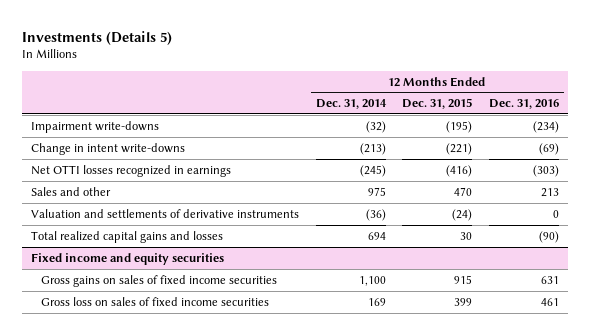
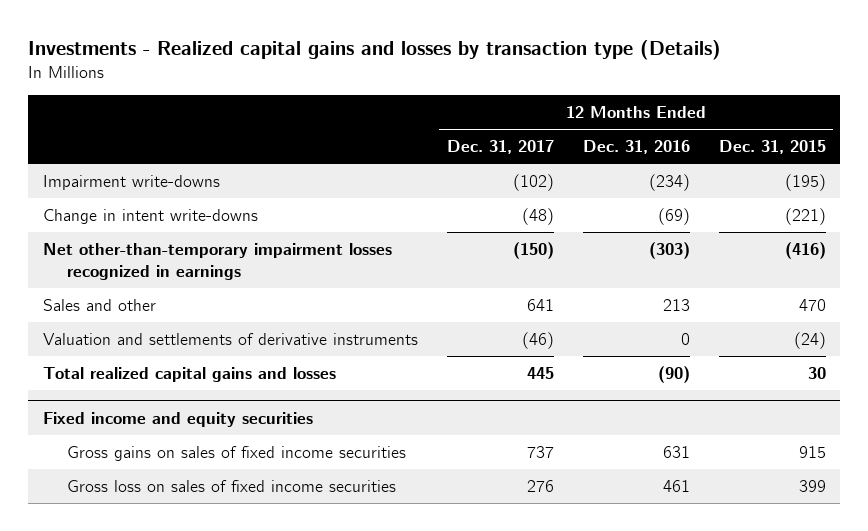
[22,30,173,45] Investments (Details 5) -> [27,39,721,60] Investments - Realized capital gains and losses by transaction type (Details)
[315,99,387,110] Dec. 31, 2014 -> none
none -> [446,140,554,155] Dec. 31, 2017
[30,164,231,177] Net OTTI losses recognized in earnings -> [42,243,392,281] Net other-than-temporary impairment losses recognized in earnings

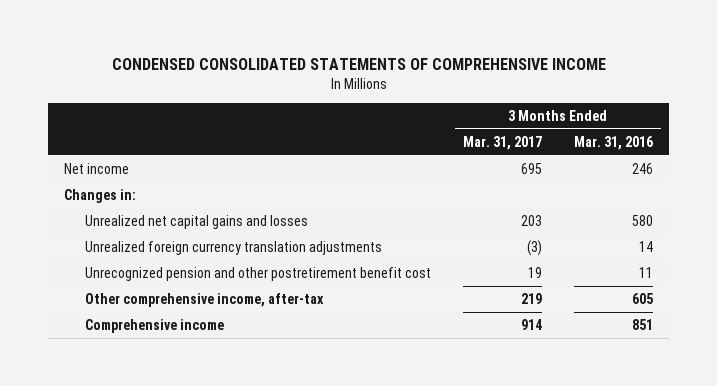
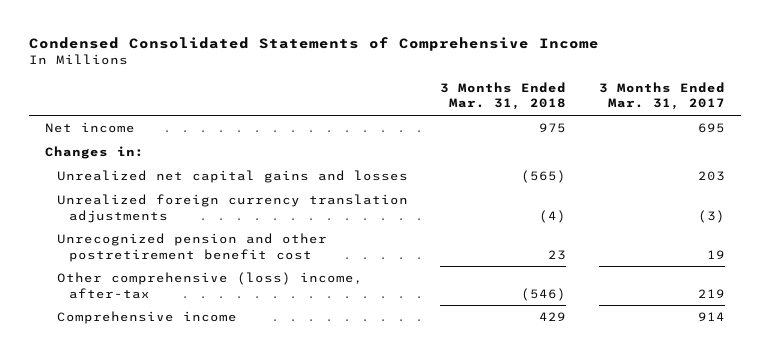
[111,57,606,70] CONDENSED CONSOLIDATED STATEMENTS OF COMPREHENSIVE INCOME -> [29,36,600,51] Condensed Consolidated Statements of Comprehensive Income
[574,135,654,150] Mar. 31, 2016 -> none
none -> [440,82,567,111] 3 Months Ended Mar. 31, 2018
[85,292,325,307] Other comprehensive income, after-tax -> [57,272,364,299] Other comprehensive (loss) income, after-tax

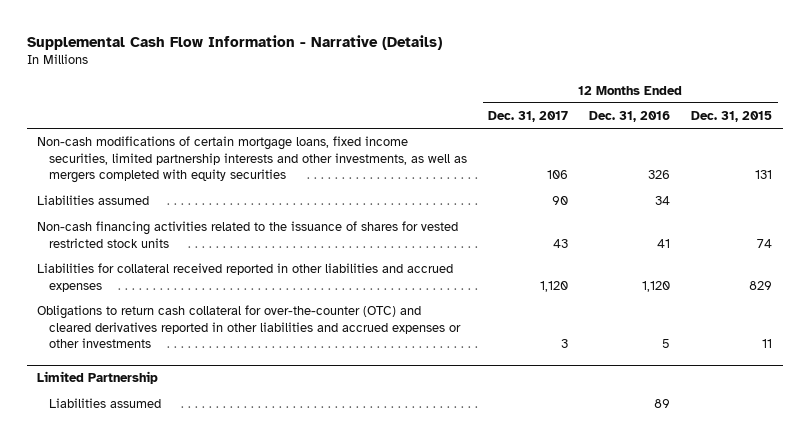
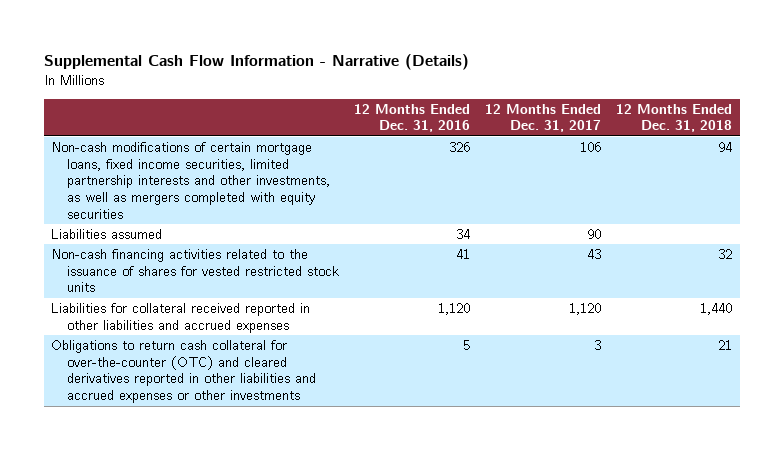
[691,111,773,123] Dec. 31, 2015 -> none
none -> [616,103,733,133] 12 Months Ended Dec. 31, 2018
[37,371,159,385] Limited Partnership -> none
[49,398,162,409] Liabilities assumed -> none

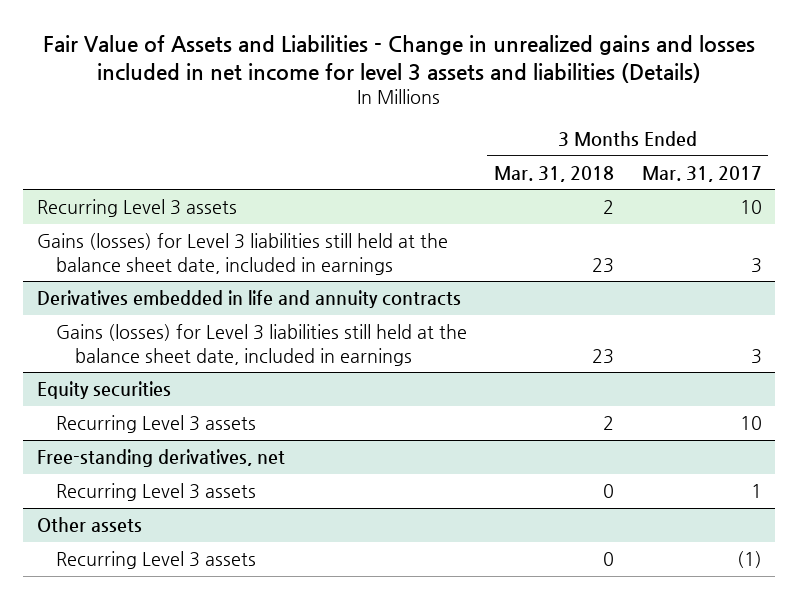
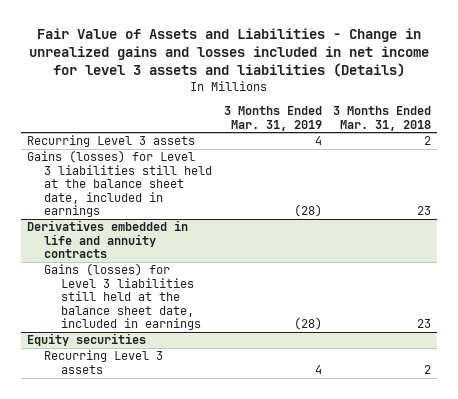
[641,165,762,182] Mar. 31, 2017 -> none
none -> [223,106,322,131] 3 Months Ended Mar. 31, 2019
[36,449,285,468] Free-standing derivatives, net -> none
[55,483,256,502] Recurring Level 3 assets -> none
[36,517,142,533] Other assets -> none
[55,551,256,570] Recurring Level 3 assets -> none

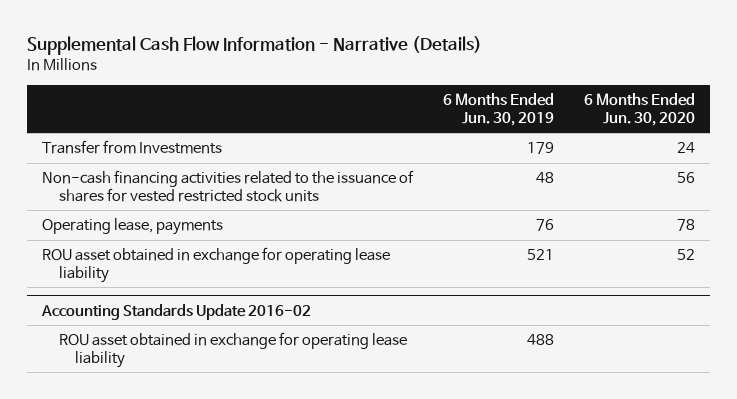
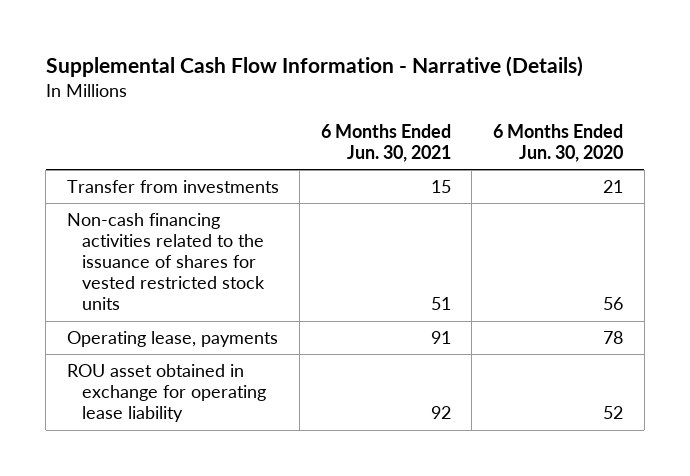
[443,93,555,126] 6 Months Ended Jun. 30, 2019 -> none
none -> [320,123,451,162] 6 Months Ended Jun. 30, 2021
[42,140,223,155] Transfer from Investments -> [66,180,279,194] Transfer from investments
[676,142,695,154] 24 -> [603,180,624,194] 21
[41,303,312,320] Accounting Standards Update 2016-02 -> none
[58,332,407,368] ROU asset obtained in exchange for operating lease liability -> none

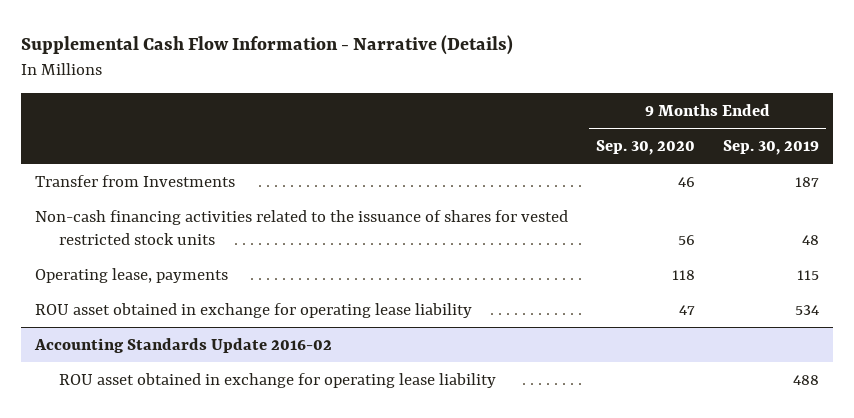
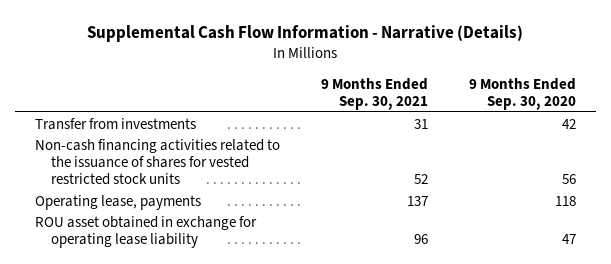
[723,139,820,155] Sep. 30, 2019 -> none
none -> [320,77,428,110] 9 Months Ended Sep. 30, 2021
[35,174,236,187] Transfer from Investments -> [35,117,197,130] Transfer from investments
[678,176,696,187] 46 -> [561,118,576,129] 42
[34,337,333,353] Accounting Standards Update 2016-02 -> none
[59,372,497,388] ROU asset obtained in exchange for operating lease liability -> none

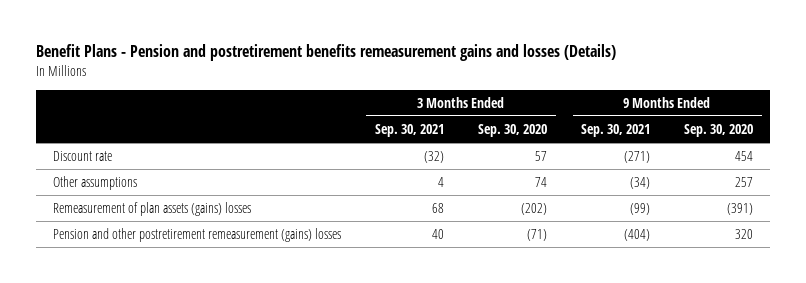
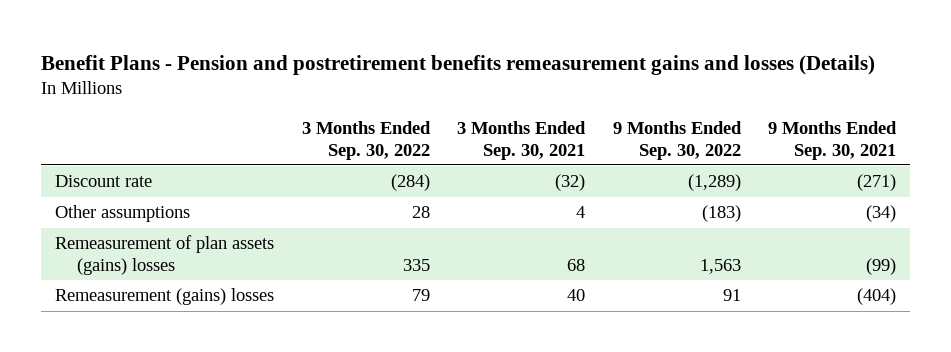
[477,124,547,138] Sep. 30, 2020 -> none
[684,124,754,138] Sep. 30, 2020 -> none
none -> [301,120,431,160] 3 Months Ended Sep. 30, 2022
none -> [612,120,742,160] 9 Months Ended Sep. 30, 2022
[52,228,341,243] Pension and other postretirement remeasurement (gains) losses -> [55,288,275,306] Remeasurement (gains) losses

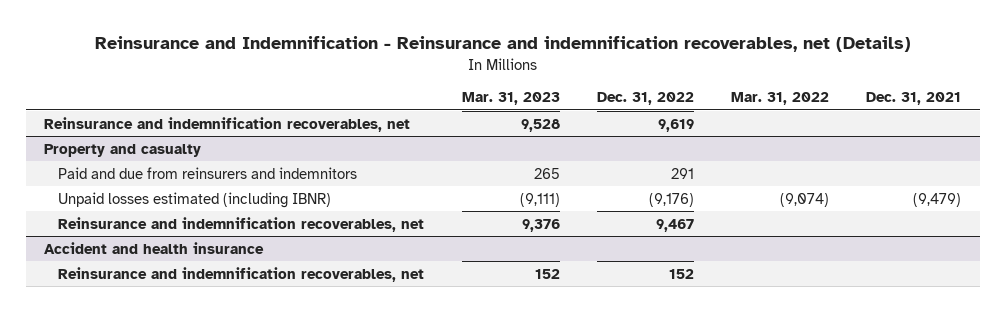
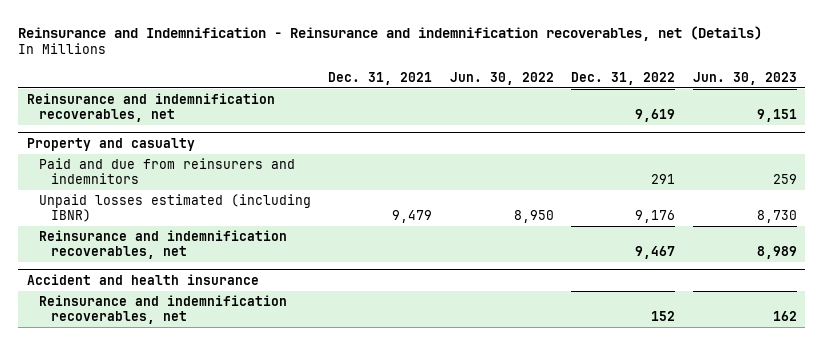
[461,92,560,106] Mar. 31, 2023 -> none
[731,92,830,106] Mar. 31, 2022 -> none
none -> [449,71,554,85] Jun. 30, 2022
none -> [692,71,797,85] Jun. 30, 2023
[648,192,694,207] (9,176) -> [635,209,676,223] 9,176
[913,192,962,207] (9,479) -> [392,209,433,223] 9,479

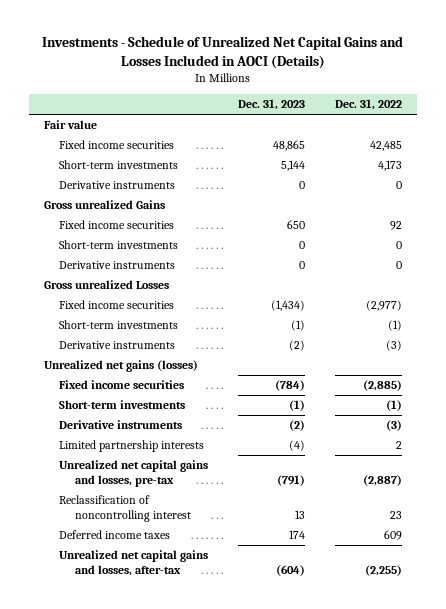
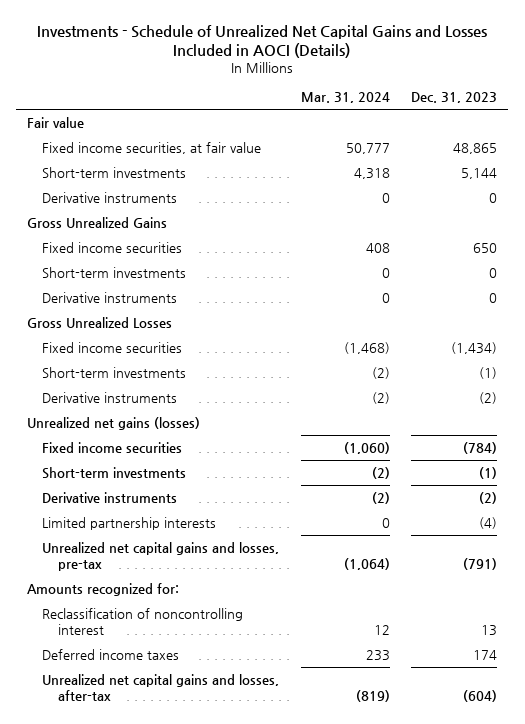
[334,99,402,111] Dec. 31, 2022 -> none
none -> [300,92,390,104] Mar. 31, 2024
[59,140,175,150] Fixed income securities -> [42,141,262,154] Fixed income securities, at fair value
[43,200,165,210] Gross unrealized Gains -> [27,216,168,228] Gross Unrealized Gains
[43,280,169,290] Gross unrealized Losses -> [27,316,173,328] Gross Unrealized Losses
none -> [27,582,180,596] Amounts recognized for:

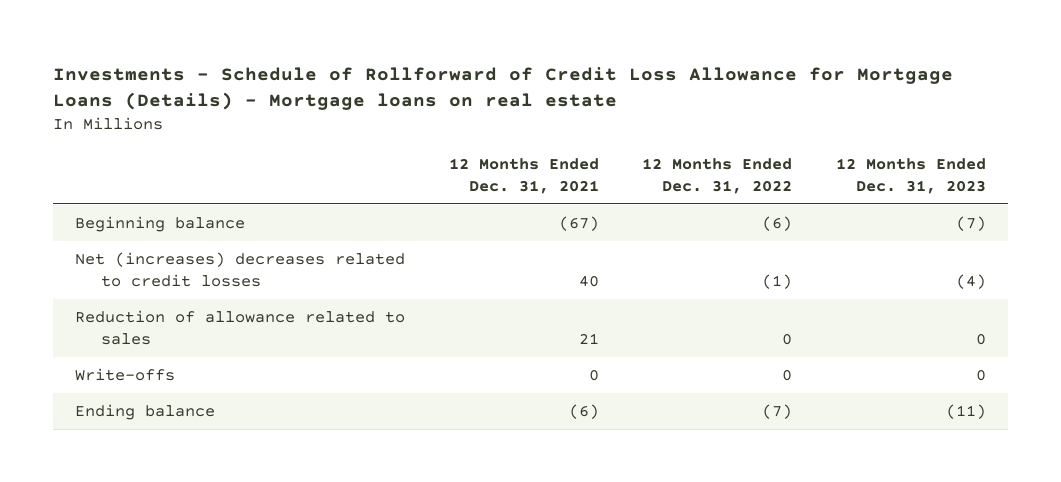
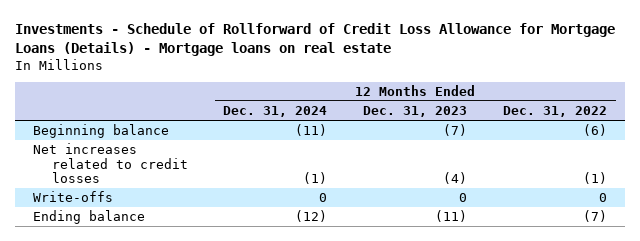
[448,158,599,195] 12 Months Ended Dec. 31, 2021 -> none
none -> [223,105,328,117] Dec. 31, 2024
[75,309,406,345] Reduction of allowance related to sales -> none
[75,251,406,287] Net (increases) decreases related to credit losses -> [32,143,188,184] Net increases related to credit losses

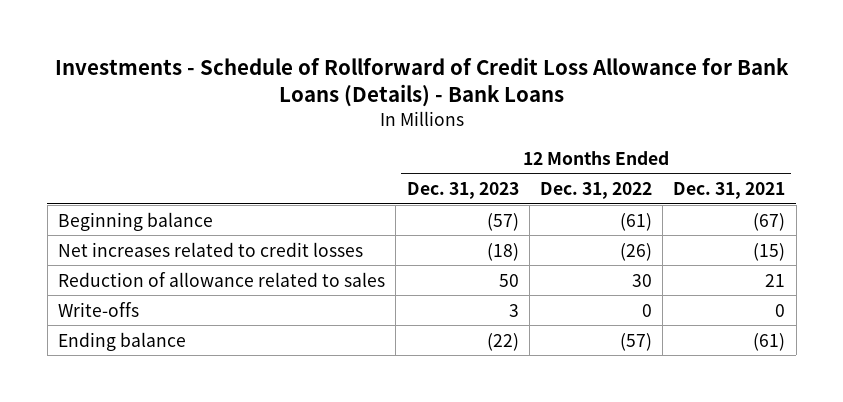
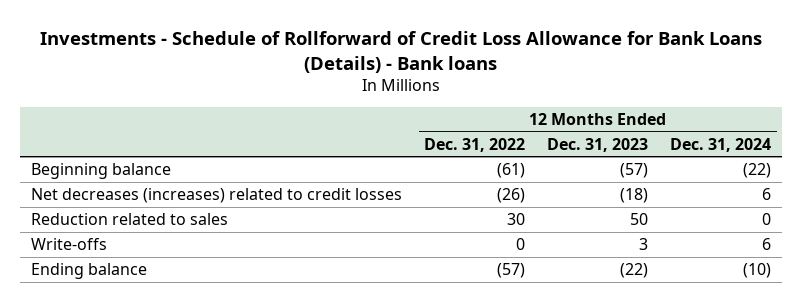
[54,56,789,108] Investments - Schedule of Rollforward of Credit Loss Allowance for Bank Loans (Details) - Bank Loans -> [40,30,763,73] Investments - Schedule of Rollforward of Credit Loss Allowance for Bank Loans (Details) - Bank loans
[673,182,786,200] Dec. 31, 2021 -> none
none -> [670,137,772,152] Dec. 31, 2024
[58,241,364,257] Net increases related to credit losses -> [31,188,403,204] Net decreases (increases) related to credit losses
[58,271,386,287] Reduction of allowance related to sales -> [31,213,229,226] Reduction related to sales

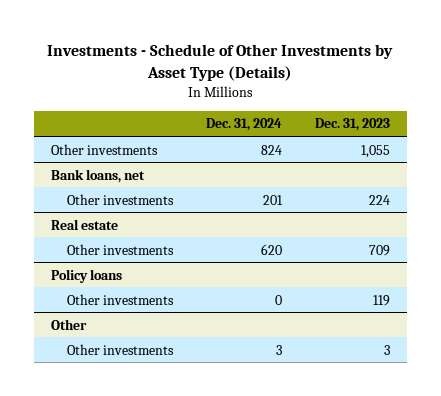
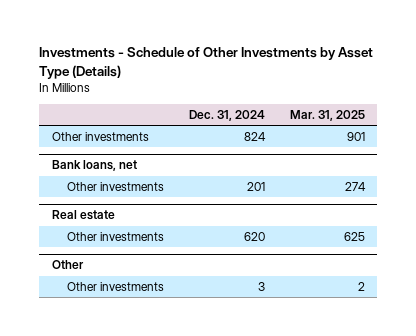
[315,118,391,132] Dec. 31, 2023 -> none
none -> [289,109,365,121] Mar. 31, 2025
[50,268,122,283] Policy loans -> none
[66,293,174,305] Other investments -> none

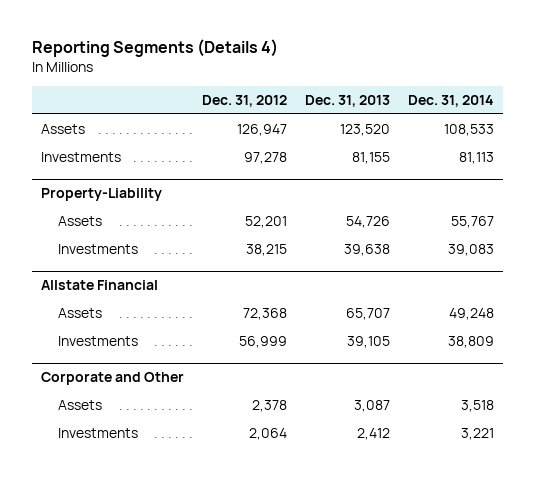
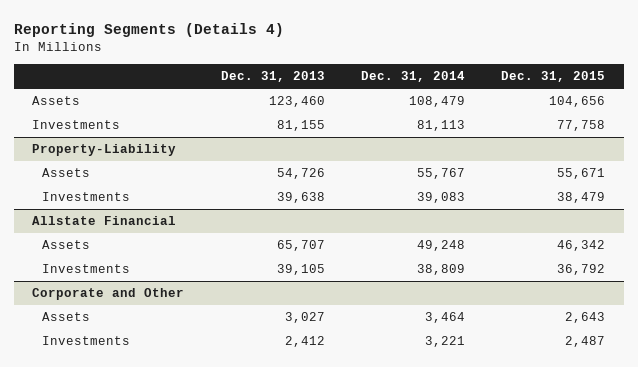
[201,95,287,108] Dec. 31, 2012 -> none
none -> [501,71,606,83] Dec. 31, 2015
[339,123,390,136] 123,520 -> [268,96,325,108] 123,460
[443,123,494,136] 108,533 -> [409,96,466,108] 108,479
[353,399,390,412] 3,087 -> [284,312,325,324] 3,027
[460,399,494,412] 3,518 -> [425,312,466,324] 3,464

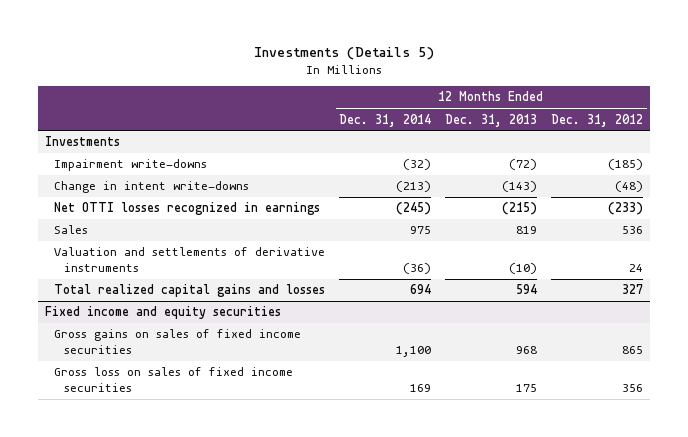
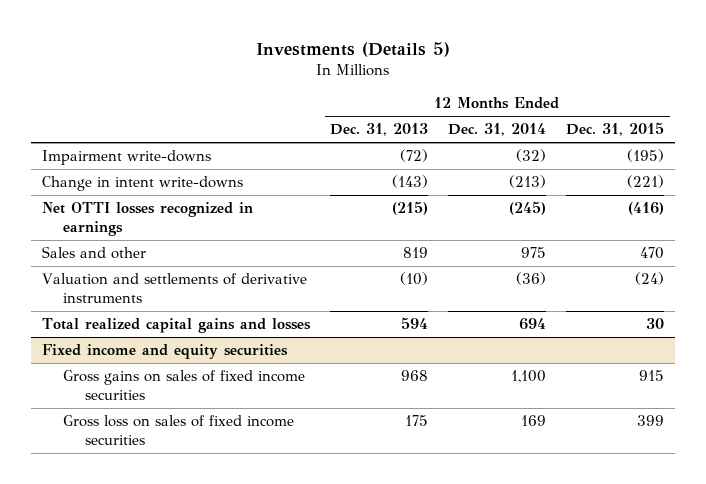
[551,113,644,127] Dec. 31, 2012 -> none
none -> [566,122,665,137] Dec. 31, 2015
[44,136,120,147] Investments -> none
[54,225,89,235] Sales -> [41,246,146,260] Sales and other

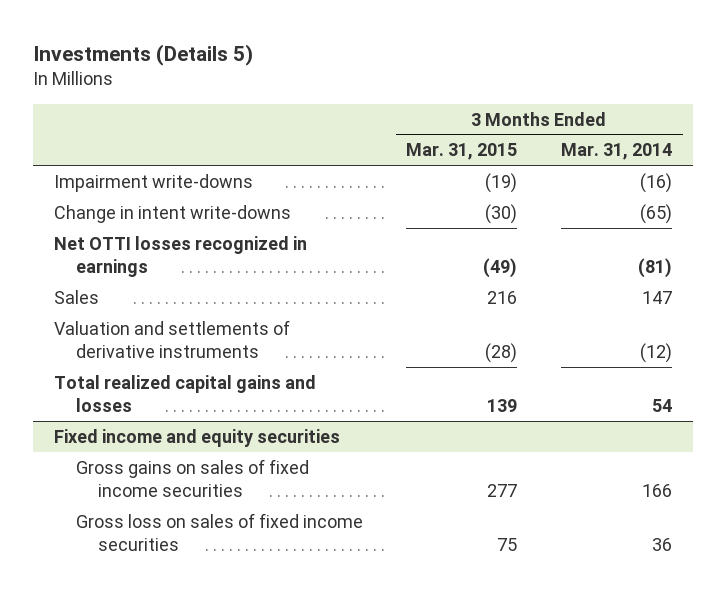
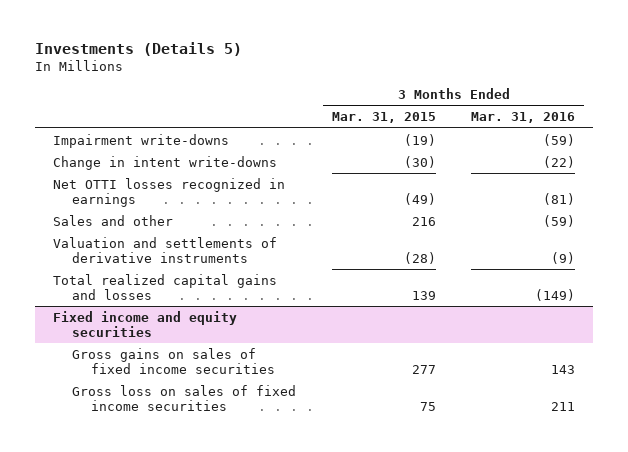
[560,143,672,161] Mar. 31, 2014 -> none
none -> [471,112,576,124] Mar. 31, 2016
[54,289,100,304] Sales -> [52,214,173,226] Sales and other

